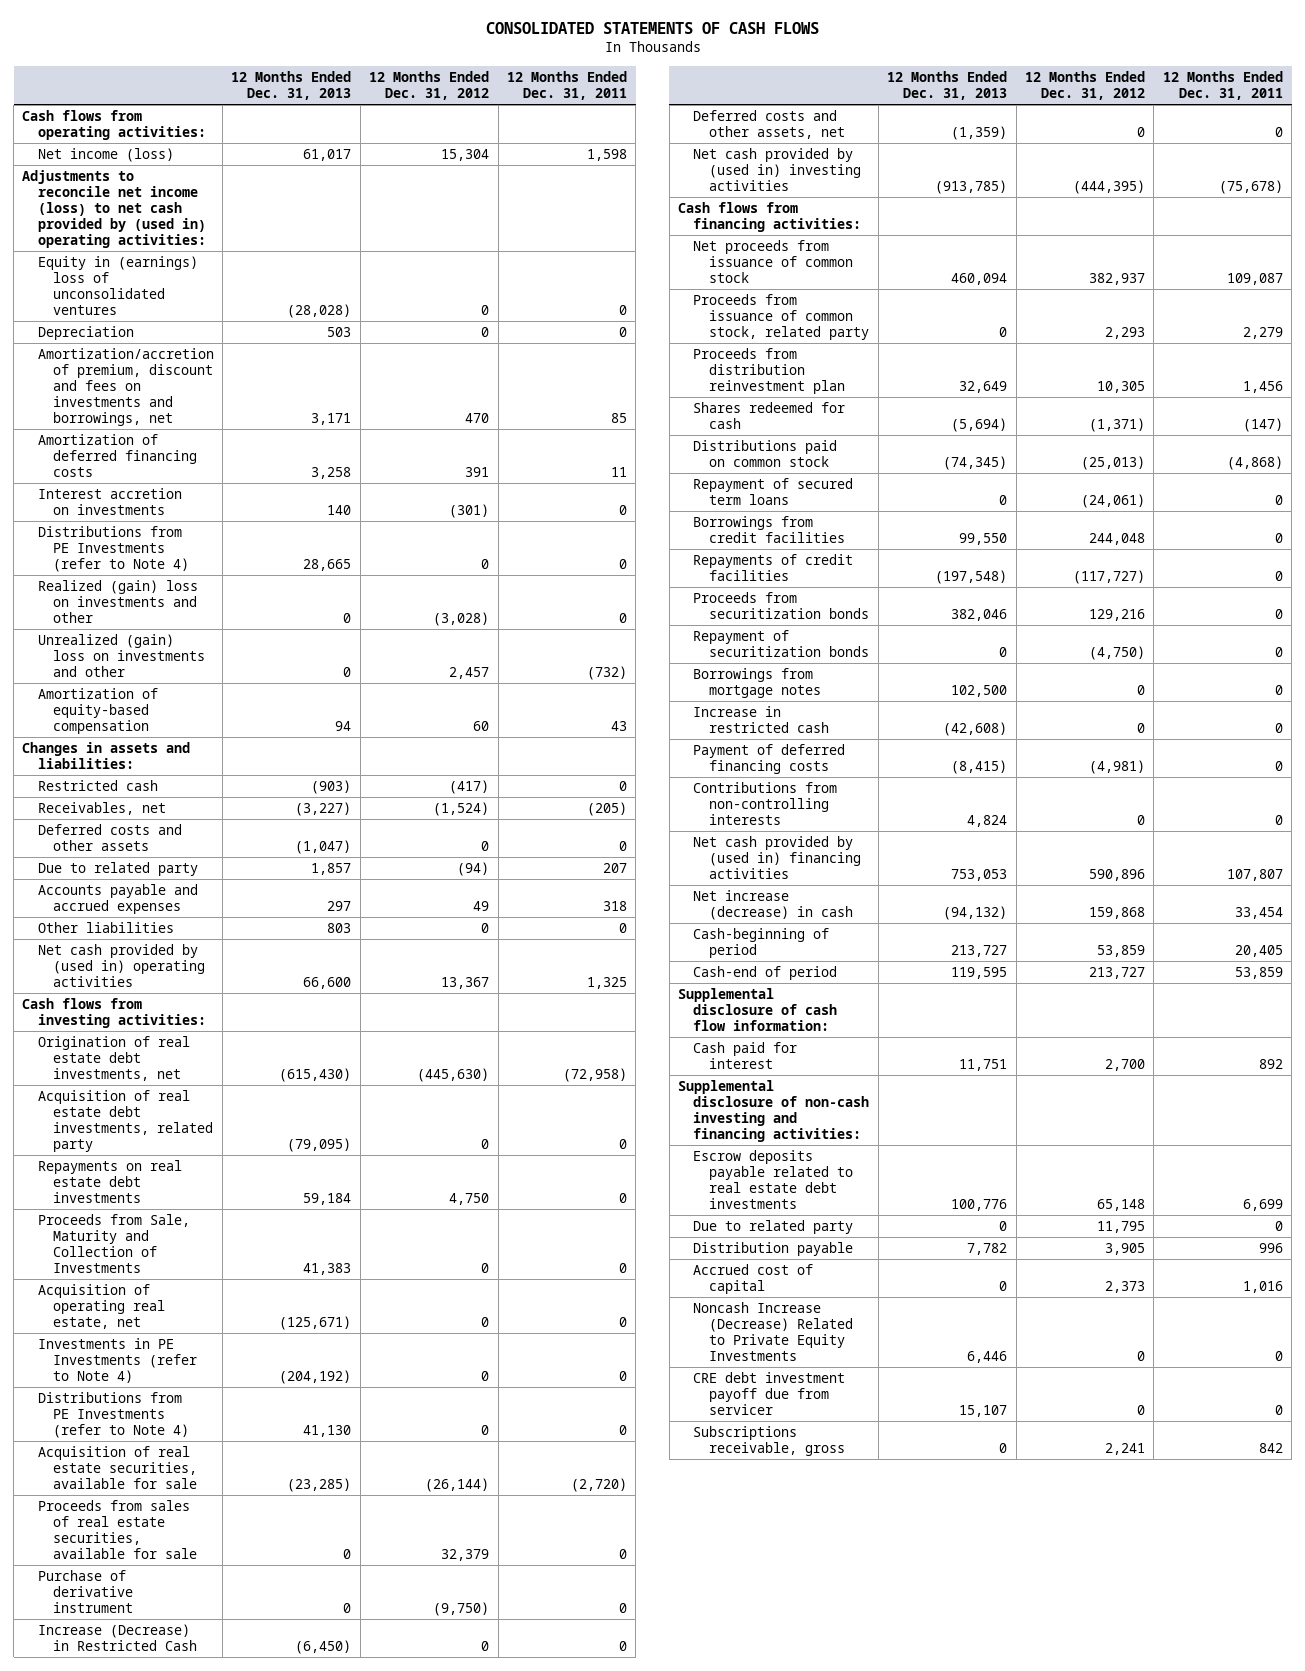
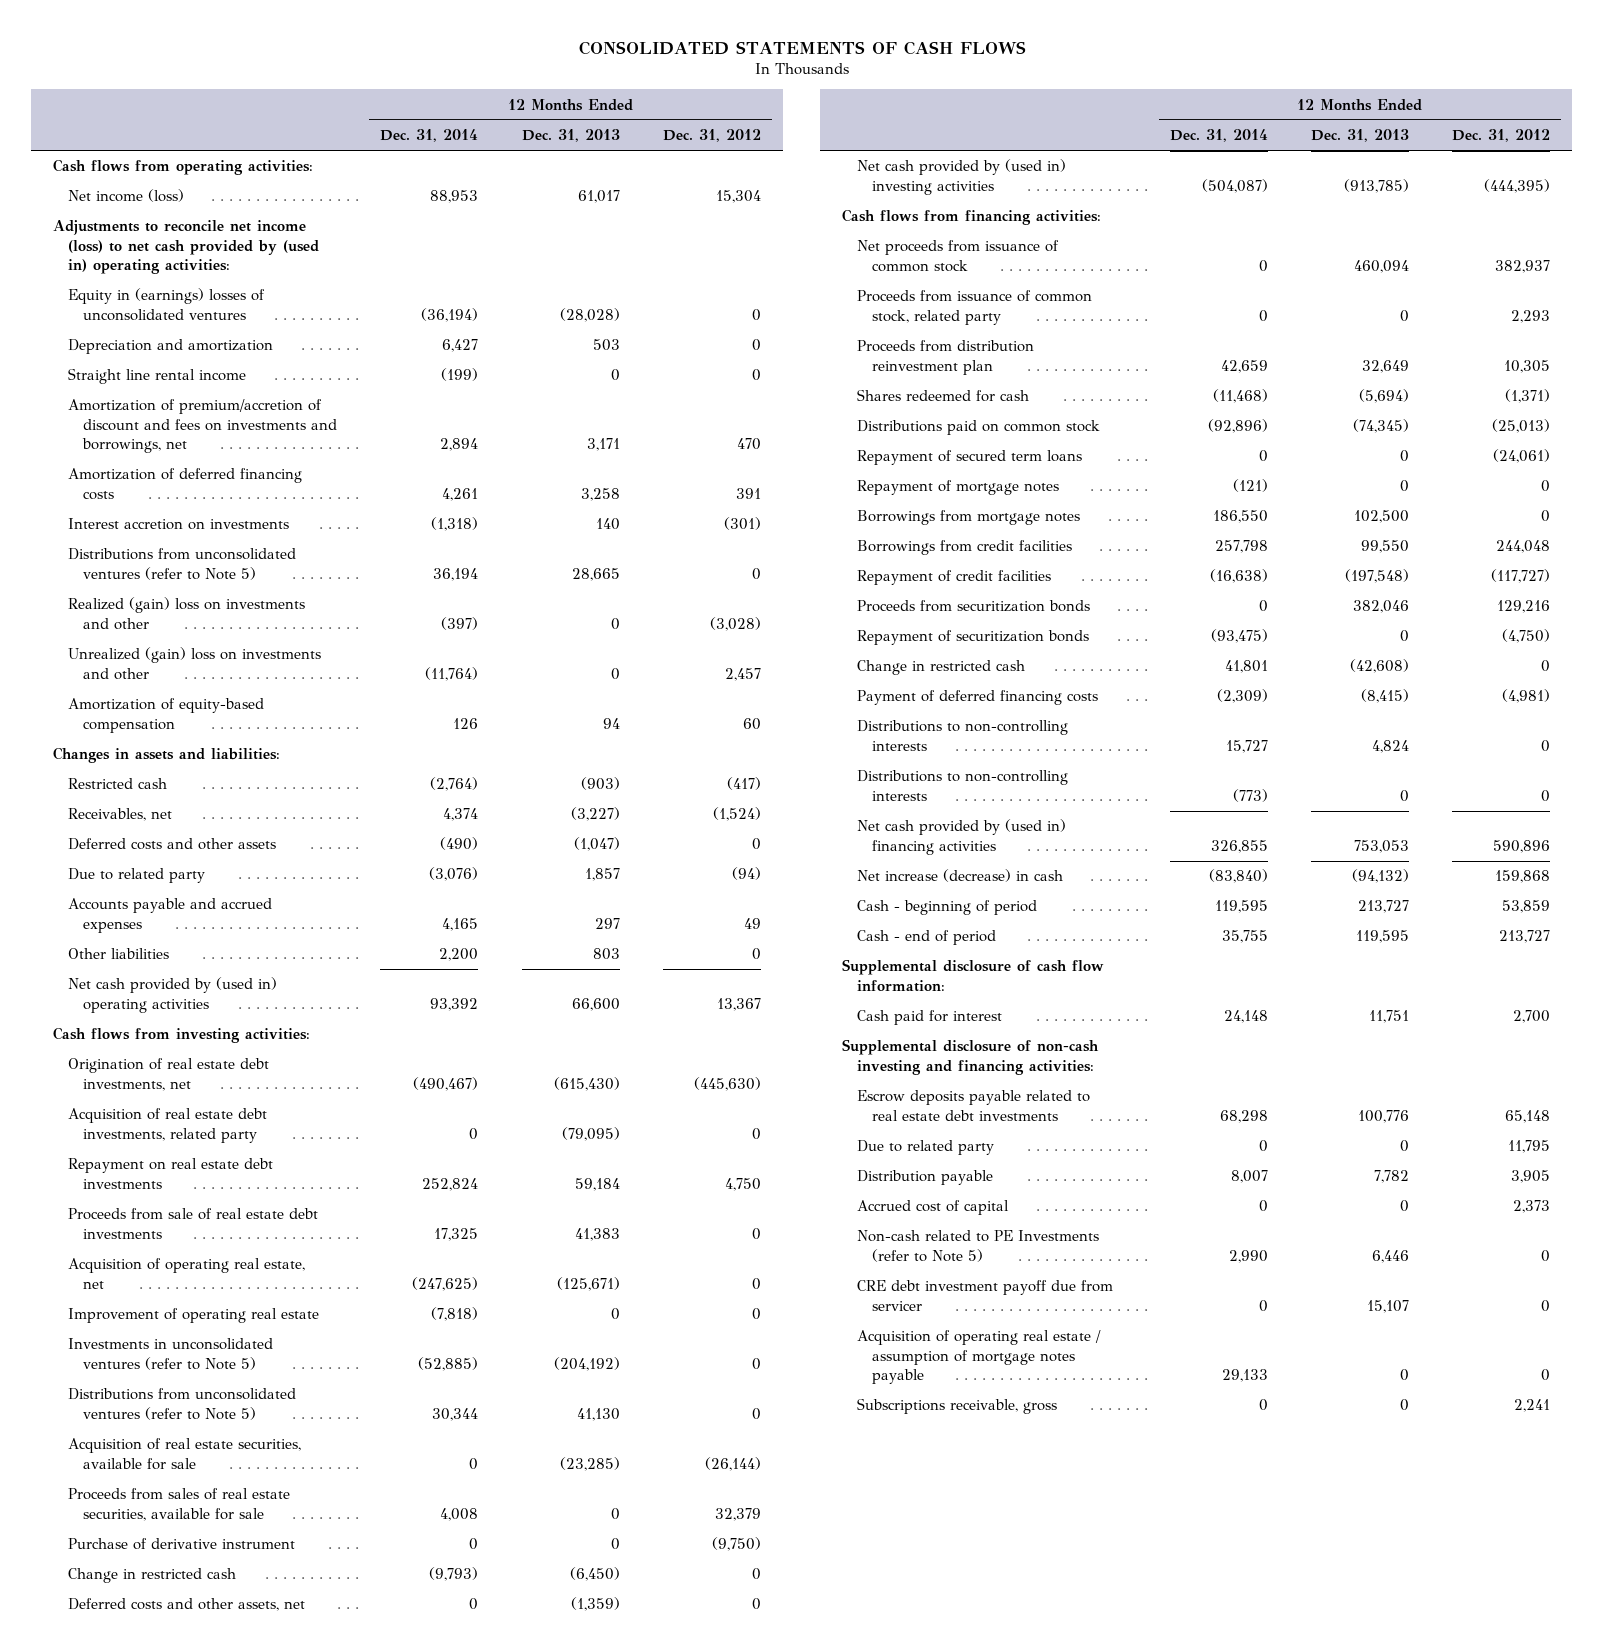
[506,70,627,100] 12 Months Ended Dec. 31, 2011 -> none
none -> [380,129,479,143] Dec. 31, 2014
[37,326,134,341] Depreciation -> none
[37,256,198,315] Equity in (earnings) loss of unconsolidated ventures -> [67,288,265,321] Equity in (earnings) losses of unconsolidated ventures
none -> [67,339,273,355] Depreciation and amortization
none -> [67,368,246,385] Straight line rental income
[37,348,214,426] Amortization/accretion of premium, discount and fees on investments and borrowings, net -> [67,399,337,454] Amortization of premium/accretion of discount and fees on investments and borrowings, net
[37,526,189,572] Distributions from PE Investments (refer to Note 4) -> [67,548,296,580] Distributions from unconsolidated ventures (refer to Note 5)
[37,1160,182,1203] Repayments on real estate debt investments -> [67,1158,273,1189] Repayment on real estate debt investments
[37,1214,190,1273] Proceeds from Sale, Maturity and Collection of Investments -> [67,1208,318,1239] Proceeds from sale of real estate debt investments
none -> [67,1308,319,1324] Improvement of operating real estate
[37,1338,197,1383] Investments in PE Investments (refer to Note 4) -> [67,1338,273,1370] Investments in unconsolidated ventures (refer to Note 5)
[37,1392,189,1438] Distributions from PE Investments (refer to Note 4) -> [67,1388,296,1420] Distributions from unconsolidated ventures (refer to Note 5)
[37,1624,197,1652] Increase (Decrease) in Restricted Cash -> [67,1568,236,1584] Change in restricted cash
none -> [857,480,1060,496] Repayment of mortgage notes
[693,668,821,699] Borrowings from mortgage notes -> [857,510,1081,526] Borrowings from mortgage notes
[693,554,854,582] Repayments of credit facilities -> [857,570,1052,586] Repayment of credit facilities
[693,706,829,734] Increase in restricted cash -> [857,660,1026,676] Change in restricted cash
[693,782,838,825] Contributions from non-controlling interests -> [857,720,1069,751] Distributions to non-controlling interests
none -> [857,770,1069,801] Distributions to non-controlling interests
[693,928,830,959] Cash-beginning of period -> [857,900,1038,916] Cash - beginning of period
[693,966,838,981] Cash-end of period -> [857,930,997,946] Cash - end of period
[693,1302,853,1361] Noncash Increase (Decrease) Related to Private Equity Investments -> [857,1230,1100,1262] Non-cash related to PE Investments (refer to Note 5)
none -> [857,1330,1102,1385] Acquisition of operating real estate / assumption of mortgage notes payable

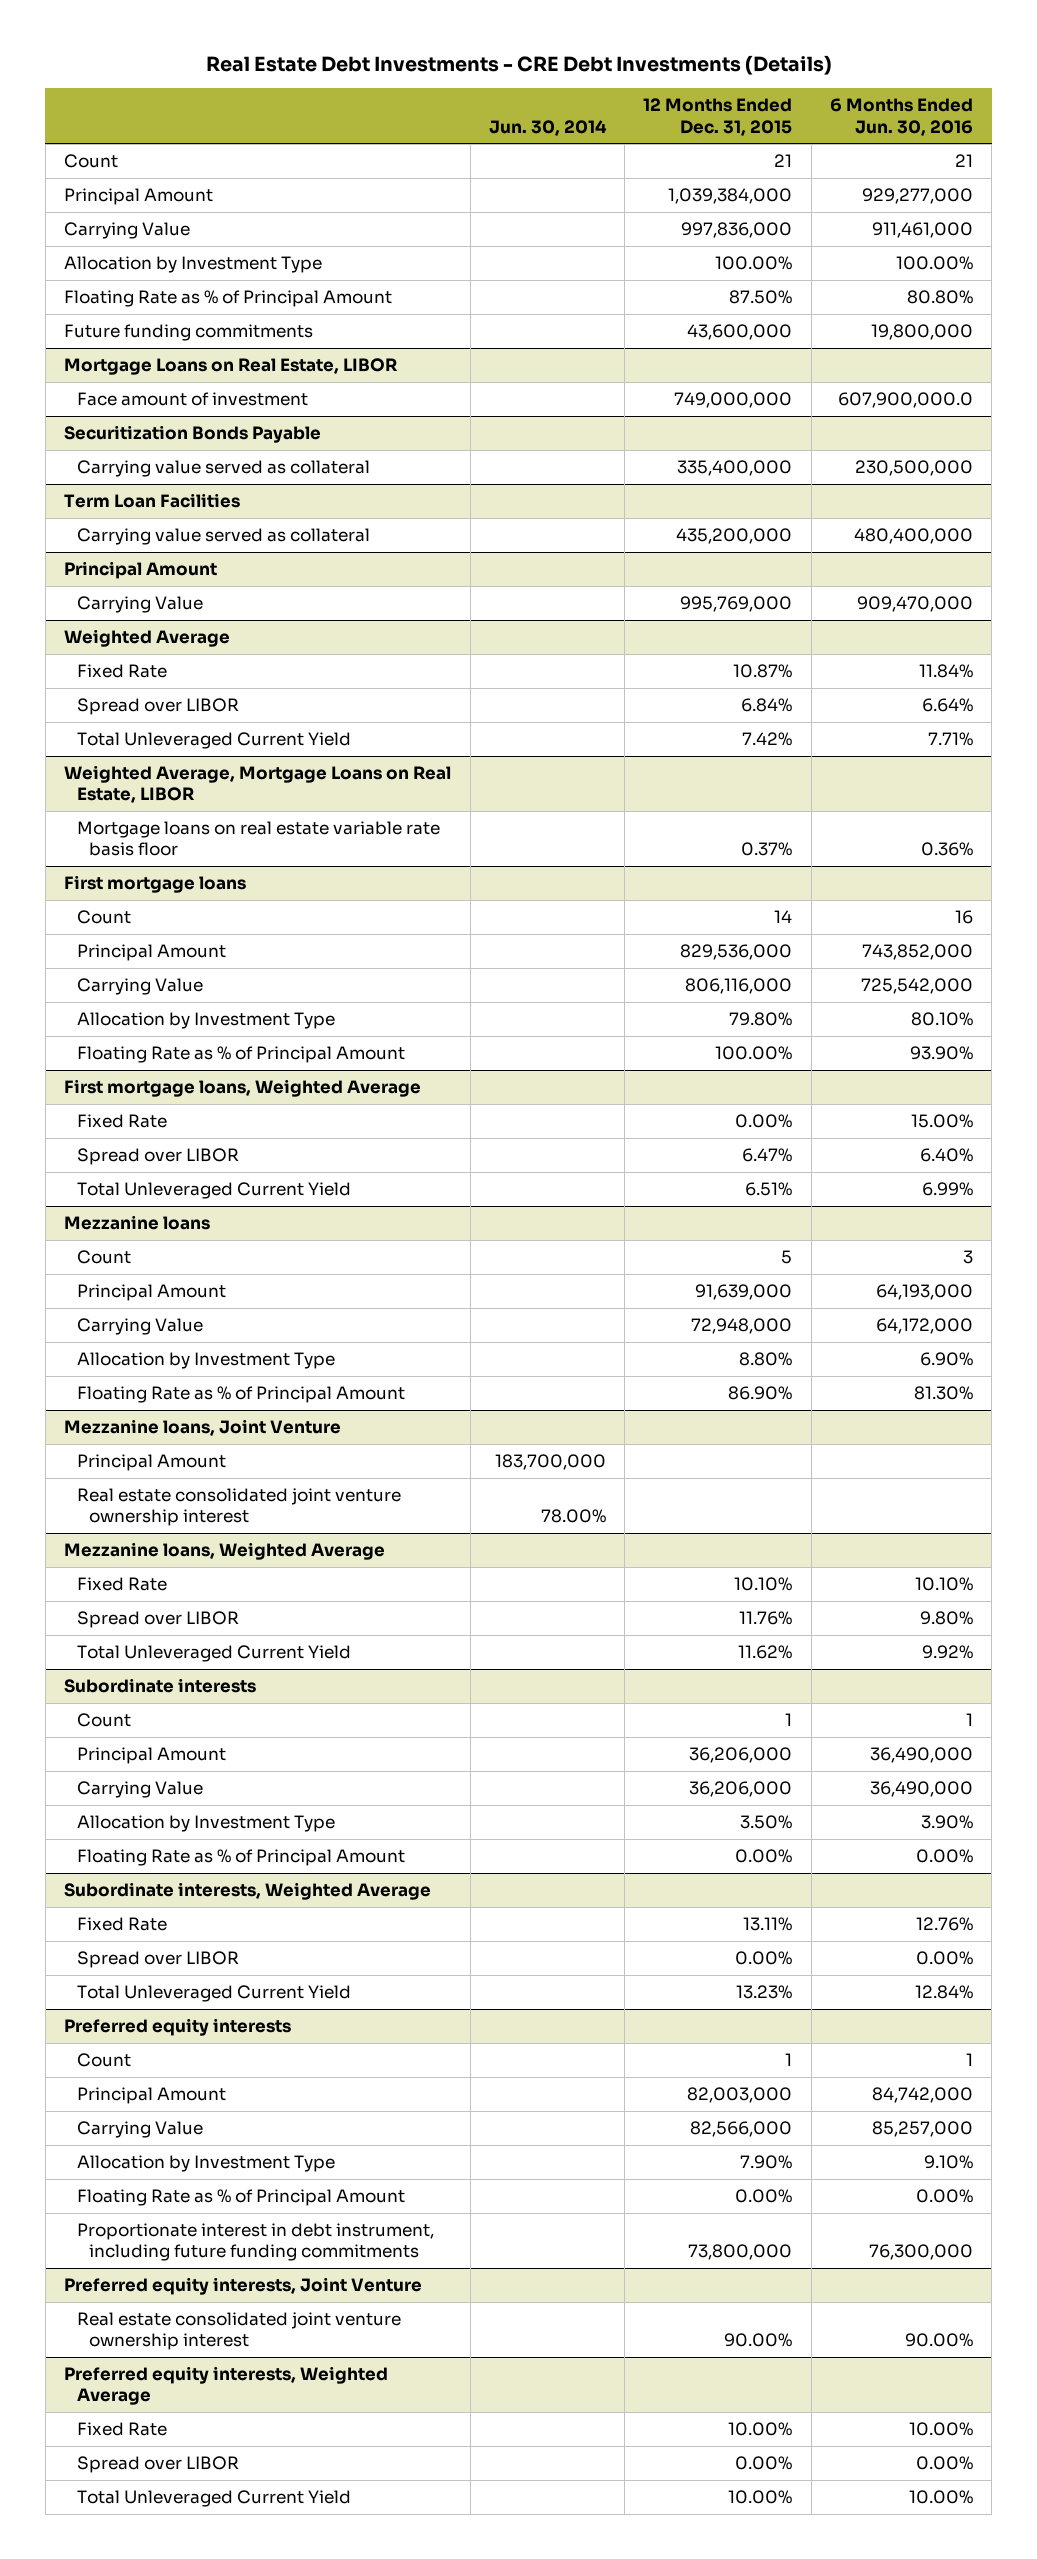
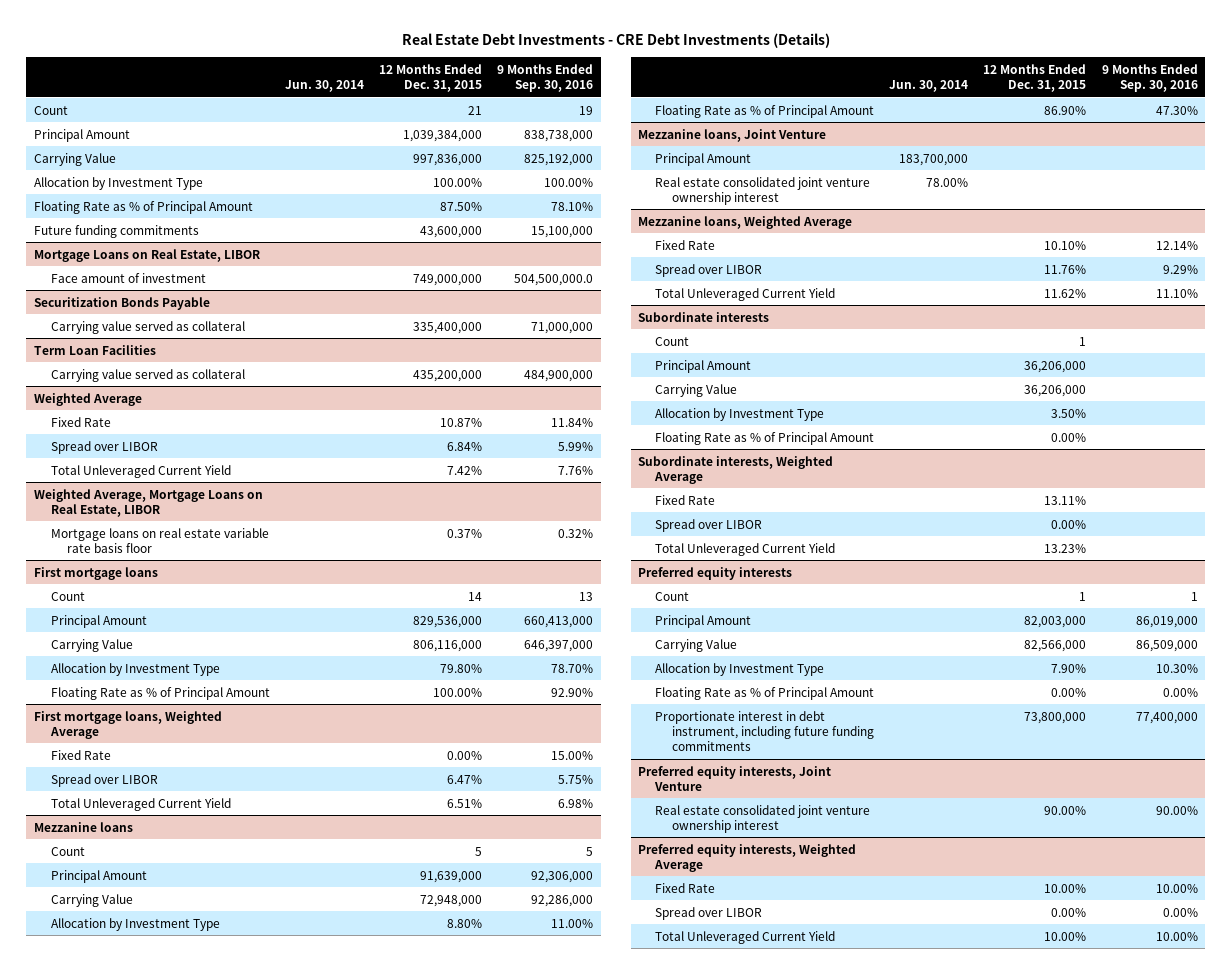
[830,98,974,136] 6 Months Ended Jun. 30, 2016 -> none
none -> [496,63,593,93] 9 Months Ended Sep. 30, 2016
[64,560,218,579] Principal Amount -> none
[76,595,203,613] Carrying Value -> none

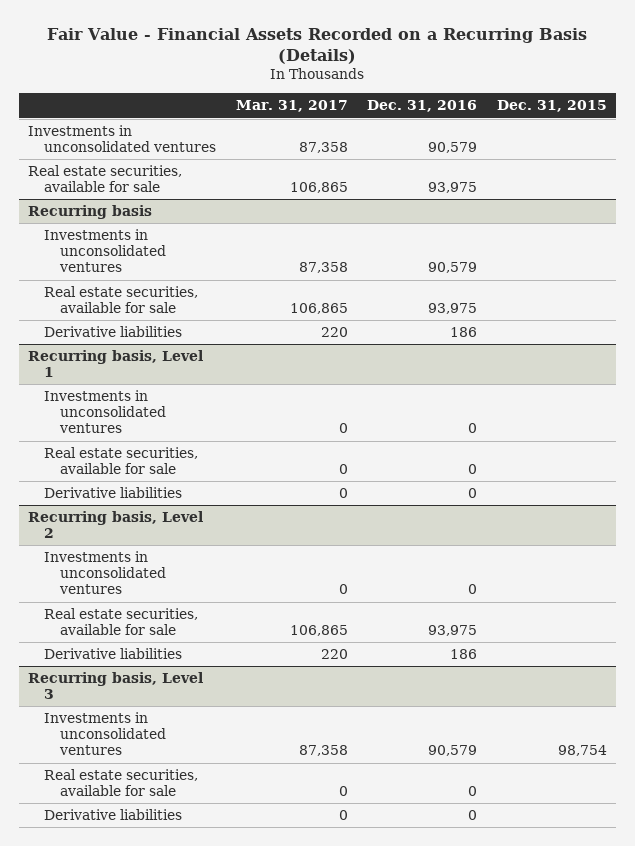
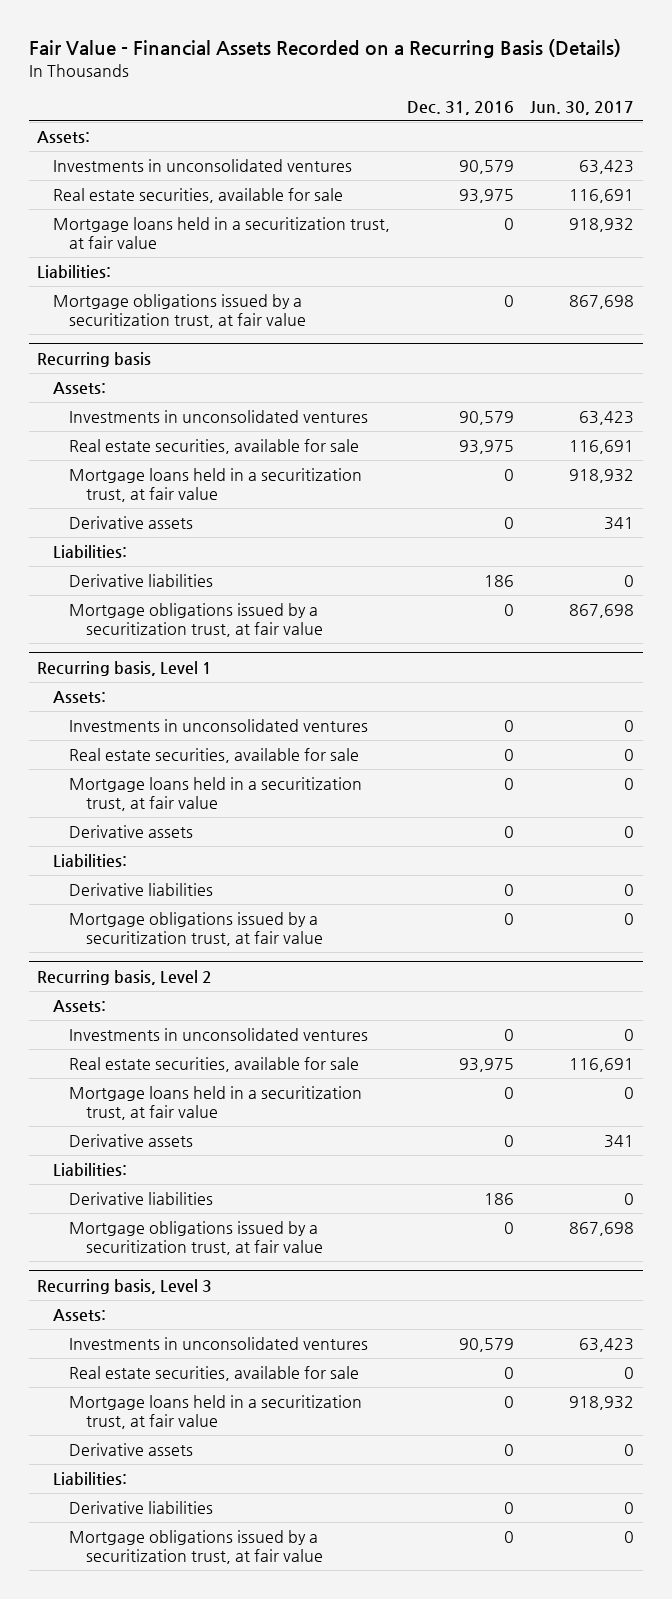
[235,100,348,113] Mar. 31, 2017 -> none
[496,100,607,113] Dec. 31, 2015 -> none
none -> [530,100,635,115] Jun. 30, 2017
none -> [37,131,91,144] Assets:
none -> [53,217,391,249] Mortgage loans held in a securitization trust, at fair value
none -> [37,265,112,279] Liabilities:
none -> [53,294,307,328] Mortgage obligations issued by a securitization trust, at fair value
none -> [53,382,107,395] Assets:
none -> [69,468,363,502] Mortgage loans held in a securitization trust, at fair value
none -> [69,516,194,530] Derivative assets
none -> [53,545,128,559] Liabilities:
none -> [69,603,323,637] Mortgage obligations issued by a securitization trust, at fair value
none -> [53,691,107,704] Assets:
none -> [69,777,363,811] Mortgage loans held in a securitization trust, at fair value
none -> [69,825,194,839] Derivative assets
none -> [53,854,128,868] Liabilities:
none -> [69,912,323,946] Mortgage obligations issued by a securitization trust, at fair value
none -> [53,1000,107,1013] Assets:
none -> [69,1086,363,1120] Mortgage loans held in a securitization trust, at fair value
none -> [69,1134,194,1148] Derivative assets
none -> [53,1163,128,1177] Liabilities:
none -> [69,1221,323,1255] Mortgage obligations issued by a securitization trust, at fair value
none -> [53,1309,107,1322] Assets:
none -> [69,1395,363,1429] Mortgage loans held in a securitization trust, at fair value
none -> [69,1443,194,1457] Derivative assets
none -> [53,1472,128,1486] Liabilities:
none -> [69,1530,323,1564] Mortgage obligations issued by a securitization trust, at fair value

